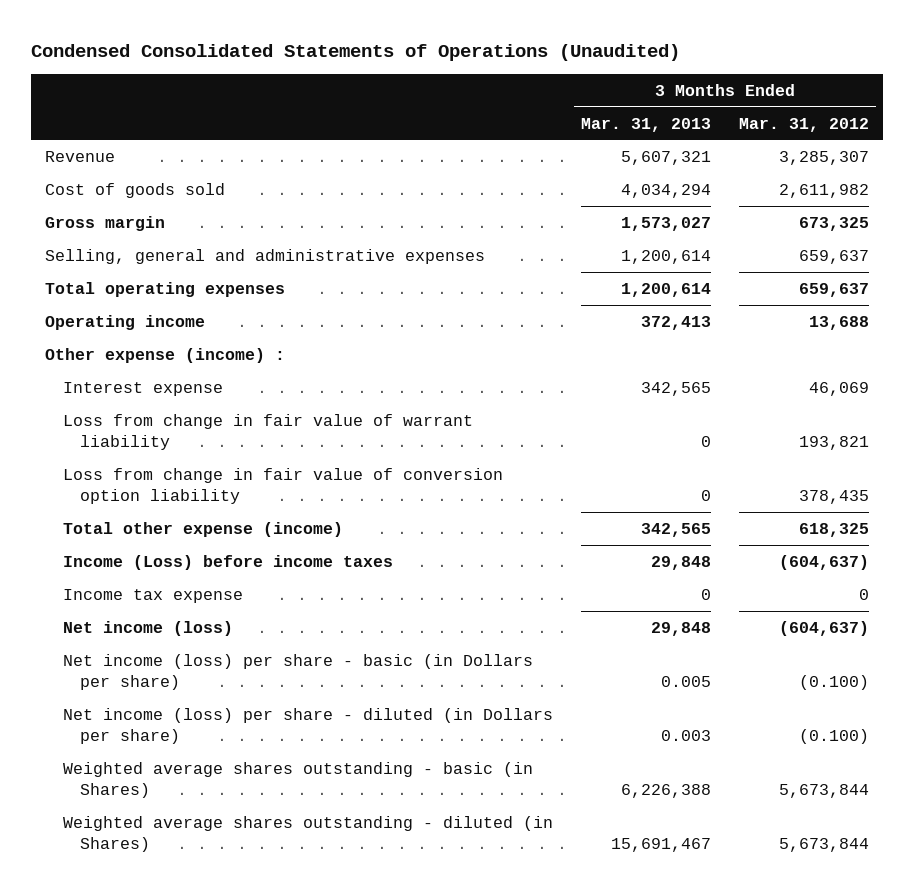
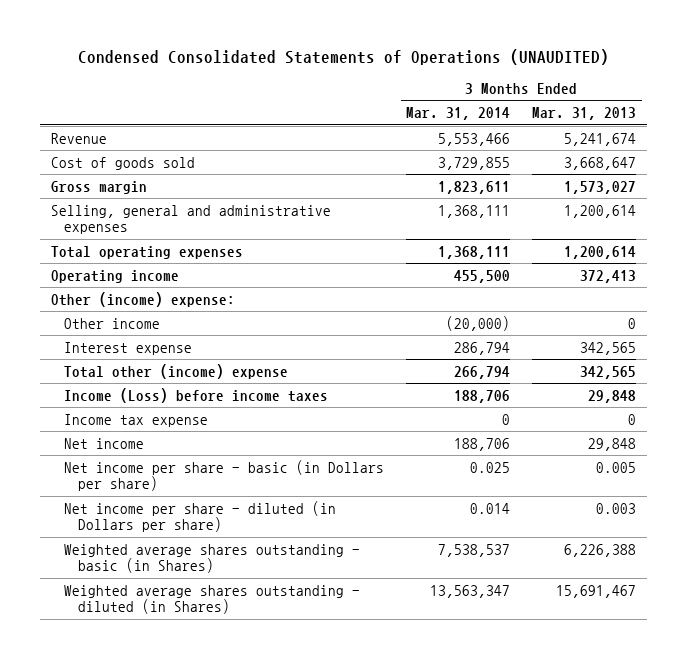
[31,44,681,62] Condensed Consolidated Statements of Operations (Unaudited) -> [77,49,609,66] Condensed Consolidated Statements of Operations (UNAUDITED)
[738,117,869,132] Mar. 31, 2012 -> none
none -> [406,107,511,121] Mar. 31, 2014
[620,150,711,165] 5,607,321 -> [564,132,637,146] 5,241,674
[620,183,711,198] 4,034,294 -> [564,156,637,170] 3,668,647
[45,347,286,363] Other expense (income) : -> [50,291,235,307] Other (income) expense:
none -> [64,317,161,329] Other income
[62,413,473,451] Loss from change in fair value of warrant liability -> none
[62,467,503,505] Loss from change in fair value of conversion option liability -> none
[62,521,343,537] Total other expense (income) -> [64,363,289,379] Total other (income) expense
[62,620,233,636] Net income (loss) -> [64,437,145,449] Net income
[62,653,533,691] Net income (loss) per share - basic (in Dollars per share) -> [64,459,385,492] Net income per share - basic (in Dollars per share)
[62,707,553,745] Net income (loss) per share - diluted (in Dollars per share) -> [64,500,337,533] Net income per share - diluted (in Dollars per share)

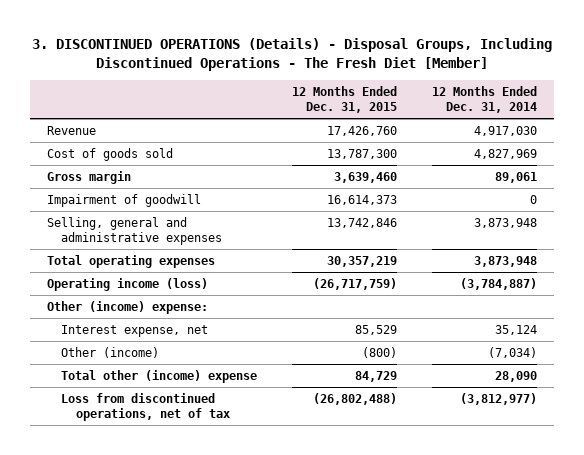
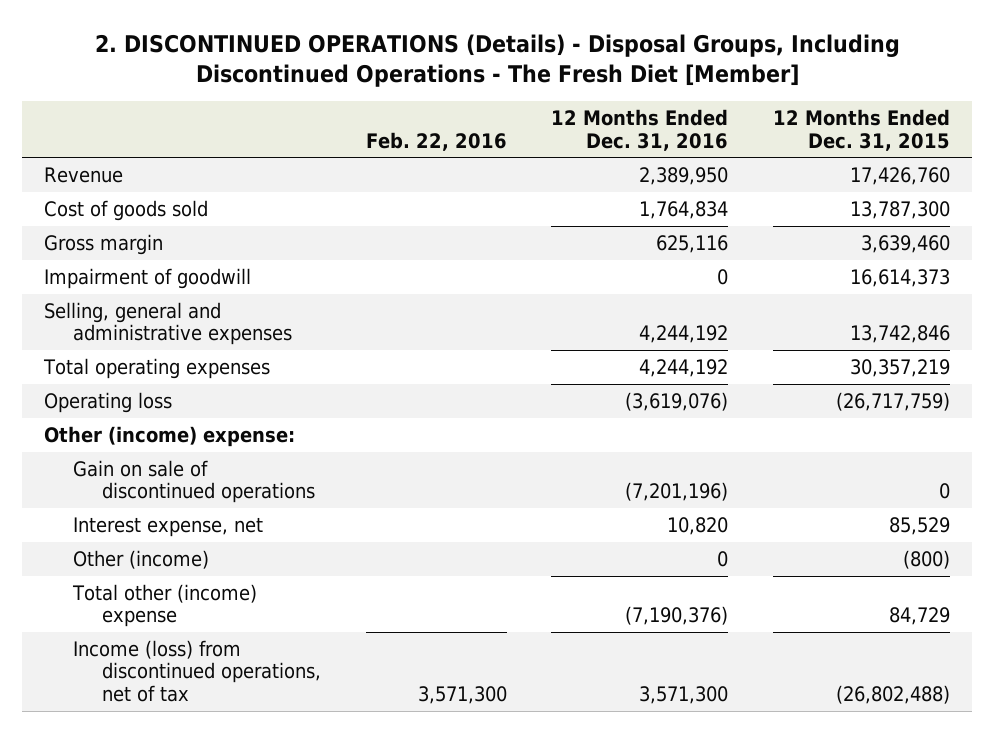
[31,37,552,71] 3. DISCONTINUED OPERATIONS (Details) - Disposal Groups, Including Discontinued Operations - The Fresh Diet [Member] -> [94,33,900,87] 2. DISCONTINUED OPERATIONS (Details) - Disposal Groups, Including Discontinued Operations - The Fresh Diet [Member]
[431,86,537,114] 12 Months Ended Dec. 31, 2014 -> none
none -> [365,131,507,151] Feb. 22, 2016
none -> [551,109,729,151] 12 Months Ended Dec. 31, 2016
[47,278,209,292] Operating income (loss) -> [43,391,172,413] Operating loss
none -> [73,459,316,504] Gain on sale of discontinued operations
[61,393,230,421] Loss from discontinued operations, net of tax -> [73,639,322,702] Income (loss) from discontinued operations, net of tax

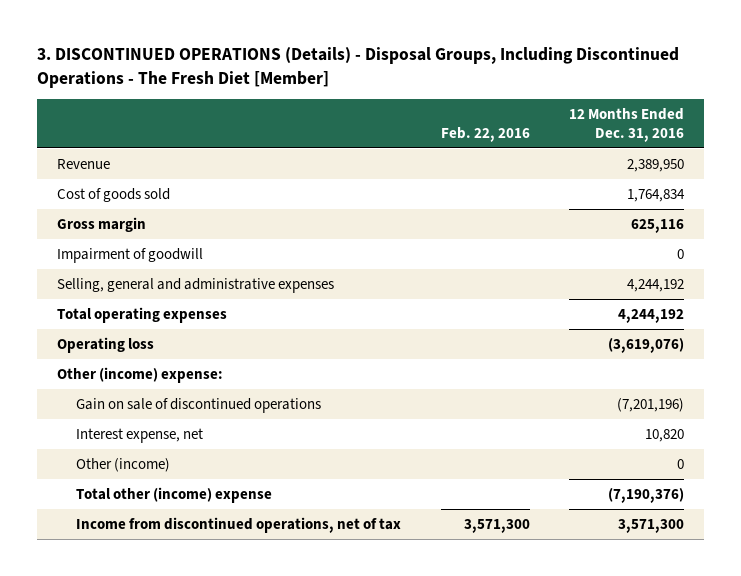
[94,33,900,87] 2. DISCONTINUED OPERATIONS (Details) - Disposal Groups, Including Discontinued Operations - The Fresh Diet [Member] -> [36,47,679,88] 3. DISCONTINUED OPERATIONS (Details) - Disposal Groups, Including Discontinued Operations - The Fresh Diet [Member]
[773,109,951,151] 12 Months Ended Dec. 31, 2015 -> none
[73,639,322,702] Income (loss) from discontinued operations, net of tax -> [75,517,401,534] Income from discontinued operations, net of tax

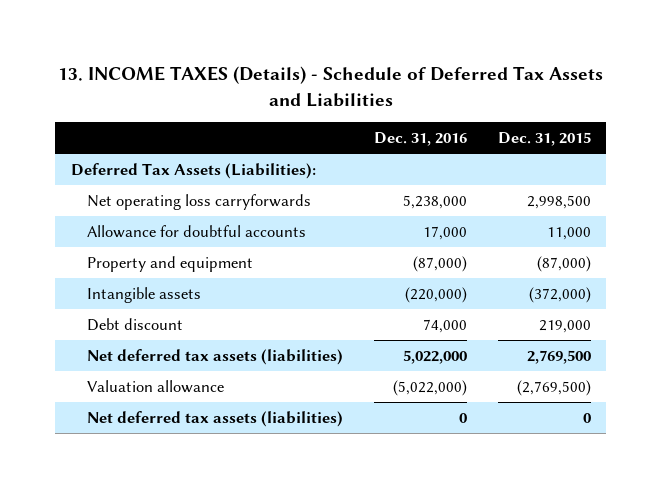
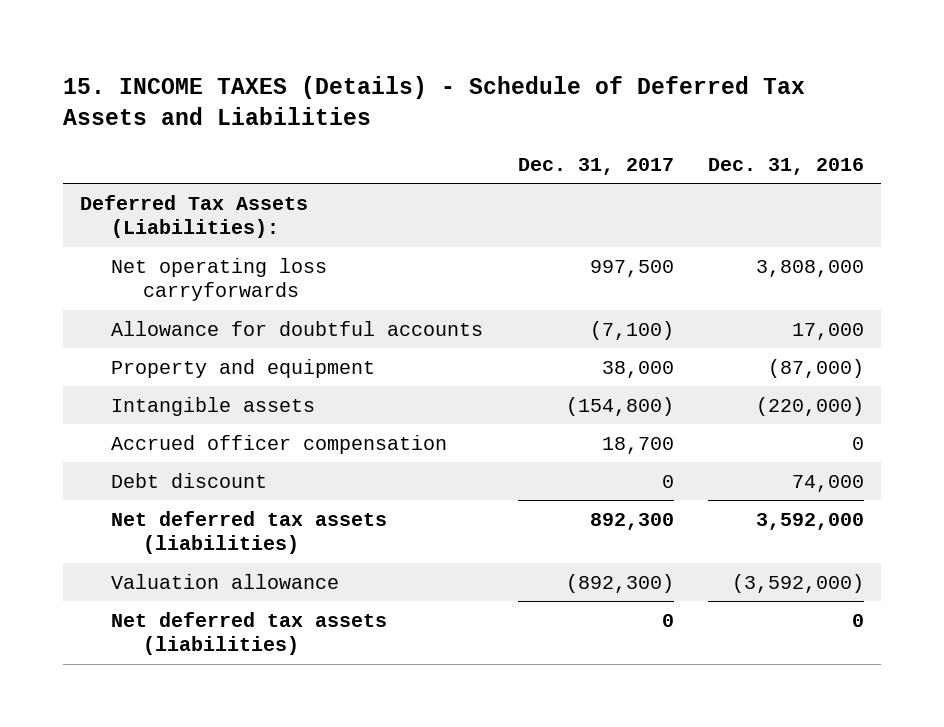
[57,66,603,107] 13. INCOME TAXES (Details) - Schedule of Deferred Tax Assets and Liabilities -> [62,75,805,125] 15. INCOME TAXES (Details) - Schedule of Deferred Tax Assets and Liabilities
[497,131,591,146] Dec. 31, 2015 -> none
none -> [517,157,674,175] Dec. 31, 2017
[402,194,467,209] 5,238,000 -> [755,259,864,277] 3,808,000
none -> [111,434,448,454] Accrued officer compensation
[402,349,467,364] 5,022,000 -> [755,512,864,530] 3,592,000
[392,379,467,396] (5,022,000) -> [731,573,864,593] (3,592,000)

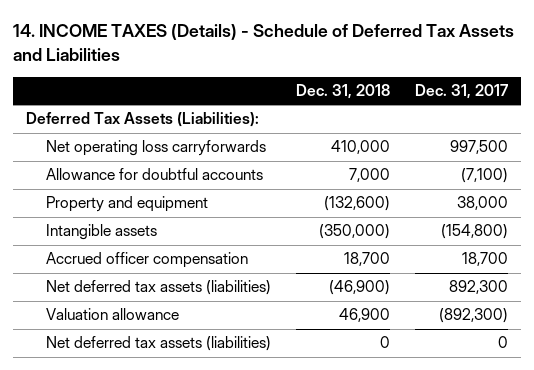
[62,75,805,125] 15. INCOME TAXES (Details) - Schedule of Deferred Tax Assets and Liabilities -> [13,24,515,62] 14. INCOME TAXES (Details) - Schedule of Deferred Tax Assets and Liabilities
[707,157,864,175] Dec. 31, 2016 -> none
none -> [296,83,391,99] Dec. 31, 2018
[111,472,268,488] Debt discount -> none

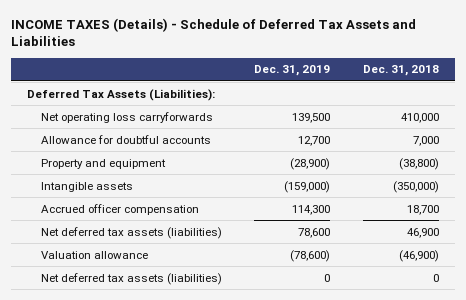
[13,24,515,62] 14. INCOME TAXES (Details) - Schedule of Deferred Tax Assets and Liabilities -> [10,17,416,47] INCOME TAXES (Details) - Schedule of Deferred Tax Assets and Liabilities
[415,83,509,99] Dec. 31, 2017 -> none
none -> [254,65,331,77] Dec. 31, 2019
[324,196,391,212] (132,600) -> [398,157,439,170] (38,800)
[329,280,391,296] (46,900) -> [406,227,439,238] 46,900
[339,308,391,323] 46,900 -> [398,249,439,262] (46,900)

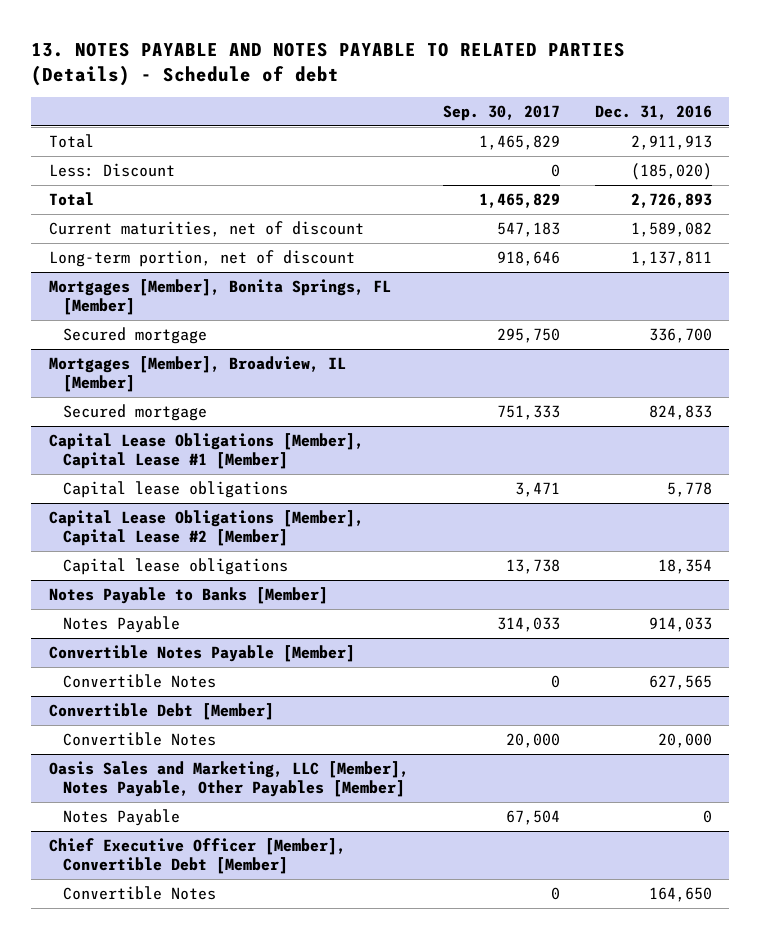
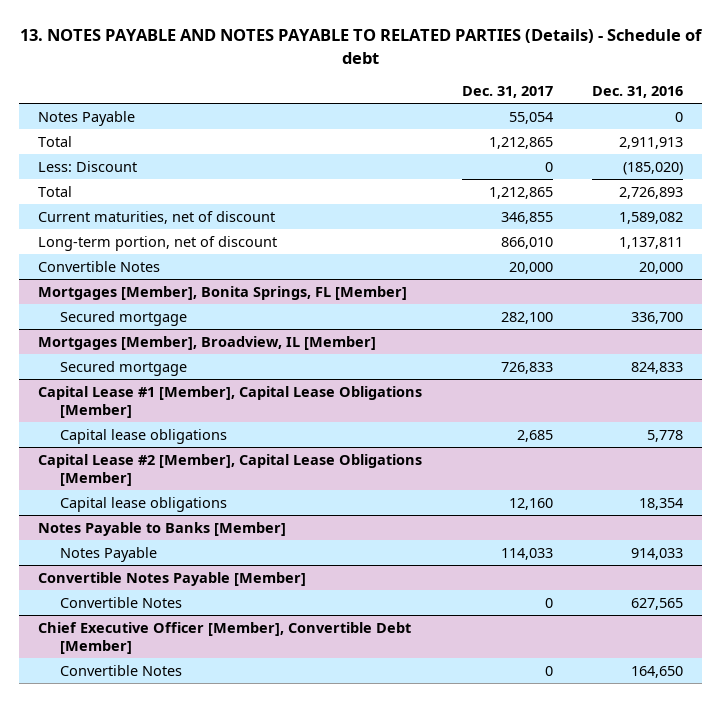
[443,105,561,122] Sep. 30, 2017 -> none
none -> [461,86,553,99] Dec. 31, 2017
none -> [38,110,136,126] Notes Payable
none -> [38,260,161,272] Convertible Notes
[48,433,364,470] Capital Lease Obligations [Member], Capital Lease #1 [Member] -> [38,385,423,419] Capital Lease #1 [Member], Capital Lease Obligations [Member]
[48,510,364,547] Capital Lease Obligations [Member], Capital Lease #2 [Member] -> [38,453,423,487] Capital Lease #2 [Member], Capital Lease Obligations [Member]
[48,703,274,721] Convertible Debt [Member] -> none
[63,732,217,747] Convertible Notes -> none
[48,761,409,798] Oasis Sales and Marketing, LLC [Member], Notes Payable, Other Payables [Member] -> none
[63,809,181,827] Notes Payable -> none

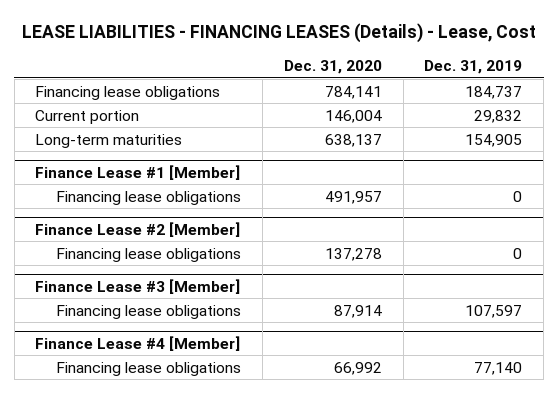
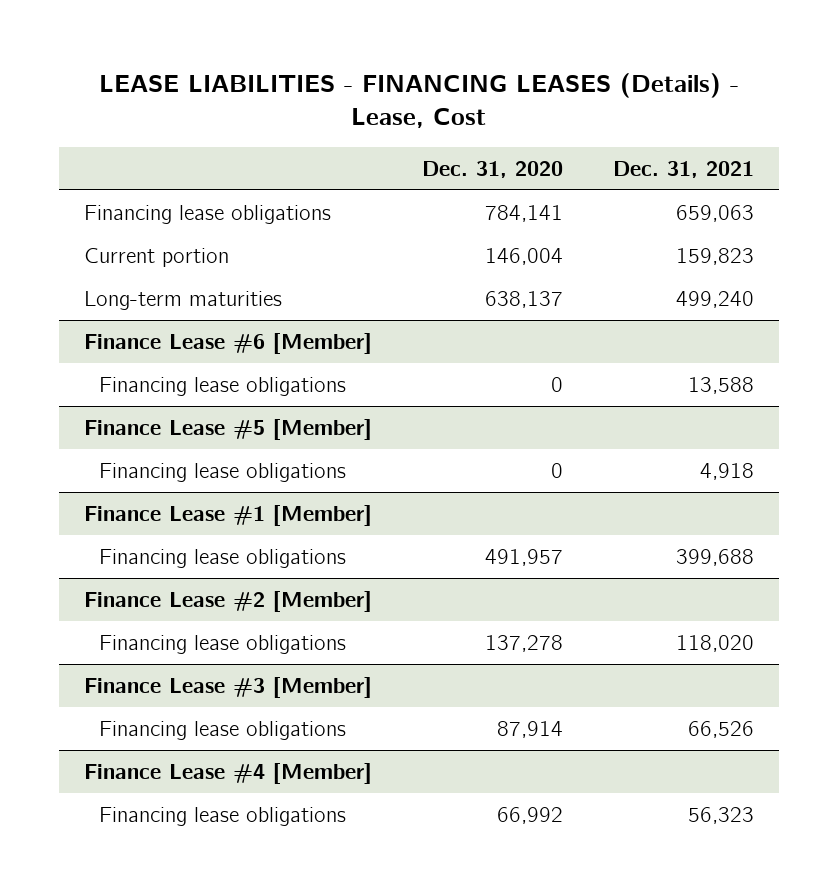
[424,60,523,75] Dec. 31, 2019 -> none
none -> [613,160,755,178] Dec. 31, 2021
none -> [83,332,372,354] Finance Lease #6 [Member]
none -> [99,376,347,396] Financing lease obligations
none -> [83,418,372,440] Finance Lease #5 [Member]
none -> [99,462,347,482] Financing lease obligations

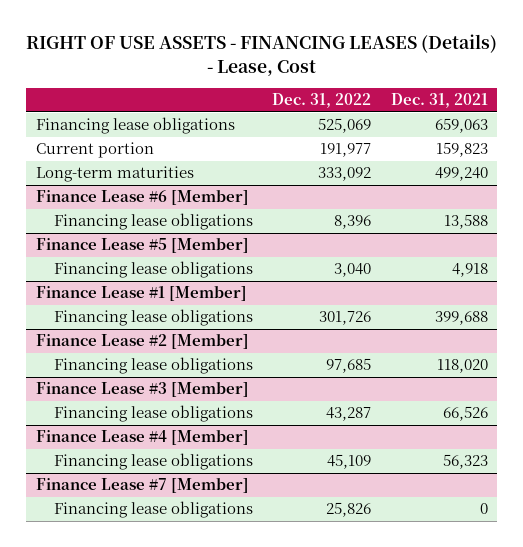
[99,72,740,129] LEASE LIABILITIES - FINANCING LEASES (Details) - Lease, Cost -> [25,34,497,76] RIGHT OF USE ASSETS - FINANCING LEASES (Details) - Lease, Cost
[422,160,564,178] Dec. 31, 2020 -> none
none -> [272,93,372,109] Dec. 31, 2022
none -> [35,478,249,494] Finance Lease #7 [Member]
none -> [53,501,253,519] Financing lease obligations

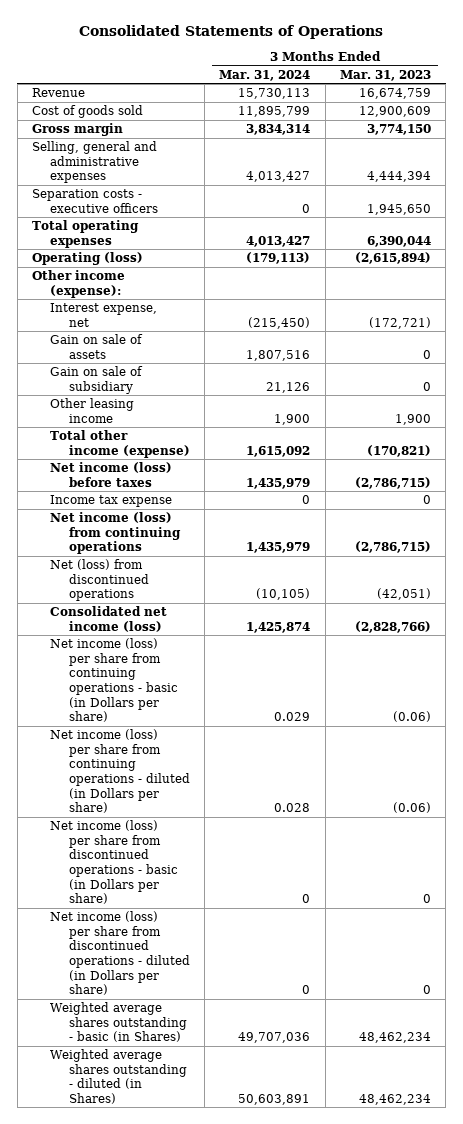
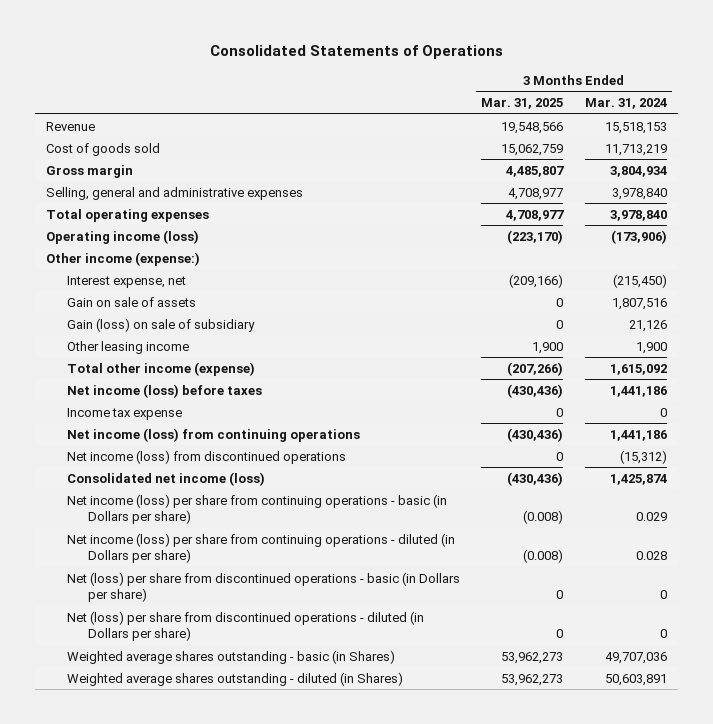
[340,69,432,81] Mar. 31, 2023 -> none
none -> [481,98,564,110] Mar. 31, 2025
[31,189,159,213] Separation costs - executive officers -> none
[238,88,311,100] 15,730,113 -> [604,121,667,134] 15,518,153
[238,106,311,118] 11,895,799 -> [604,143,667,156] 11,713,219
[246,124,311,136] 3,834,314 -> [609,165,667,177] 3,804,934
[246,171,311,183] 4,013,427 -> [611,187,667,200] 3,978,840
[246,235,311,247] 4,013,427 -> [609,209,667,221] 3,978,840
[31,252,143,266] Operating (loss) -> [46,229,200,244] Operating income (loss)
[246,252,311,265] (179,113) -> [610,229,667,244] (173,906)
[31,270,125,298] Other income (expense): -> [46,251,201,266] Other income (expense:)
[50,366,144,394] Gain on sale of subsidiary -> [66,317,255,332] Gain (loss) on sale of subsidiary
[246,477,311,489] 1,435,979 -> [609,385,667,397] 1,441,186
[246,542,311,554] 1,435,979 -> [609,429,667,441] 1,441,186
[50,559,149,602] Net (loss) from discontinued operations -> [66,449,346,464] Net income (loss) from discontinued operations
[256,588,311,601] (10,105) -> [619,449,667,464] (15,312)
[50,820,178,905] Net income (loss) per share from discontinued operations - basic (in Dollars per share) -> [66,571,460,602] Net (loss) per share from discontinued operations - basic (in Dollars per share)
[50,911,190,996] Net income (loss) per share from discontinued operations - diluted (in Dollars per share) -> [66,610,424,641] Net (loss) per share from discontinued operations - diluted (in Dollars per share)

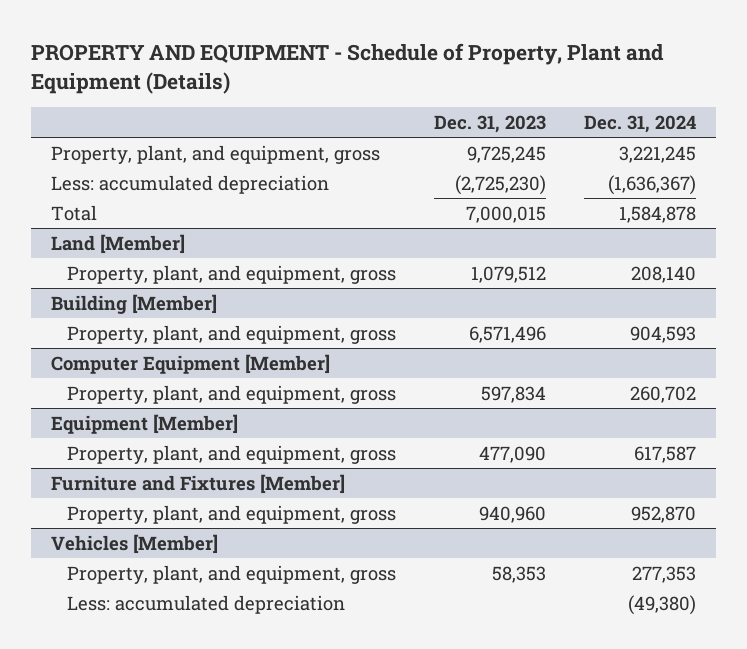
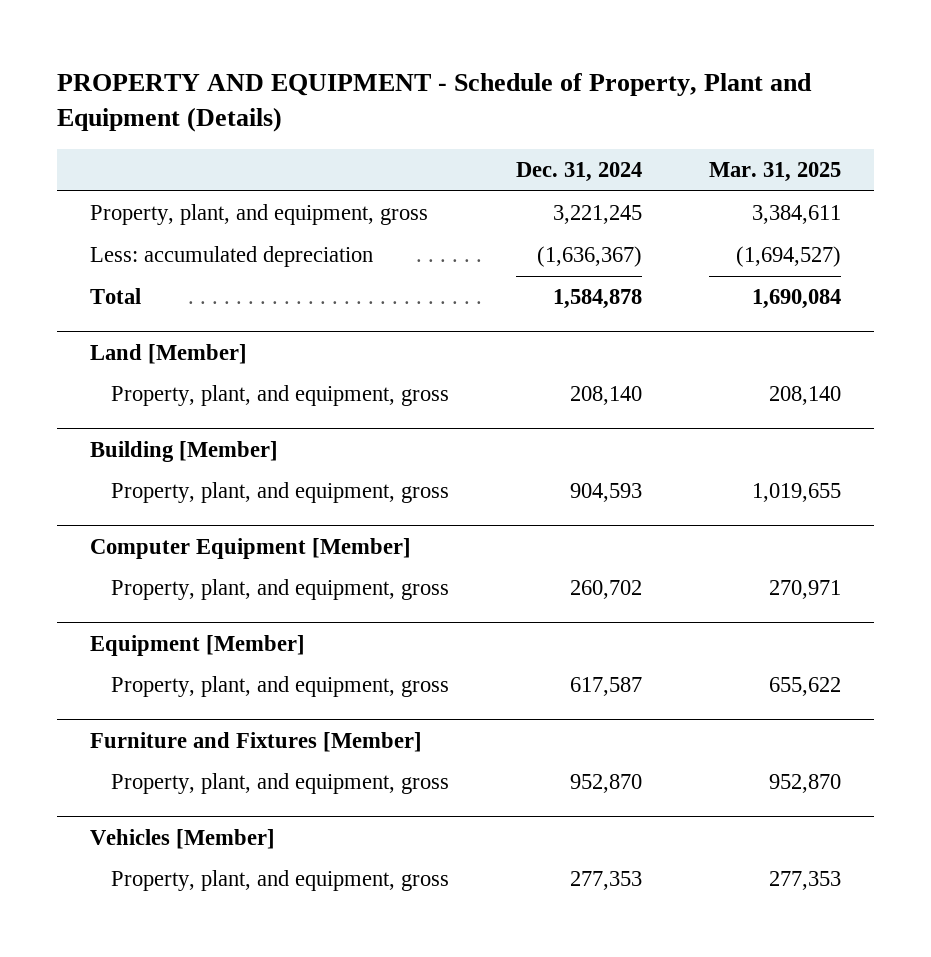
[434,114,547,133] Dec. 31, 2023 -> none
none -> [708,162,841,183] Mar. 31, 2025
[66,594,345,614] Less: accumulated depreciation -> none

